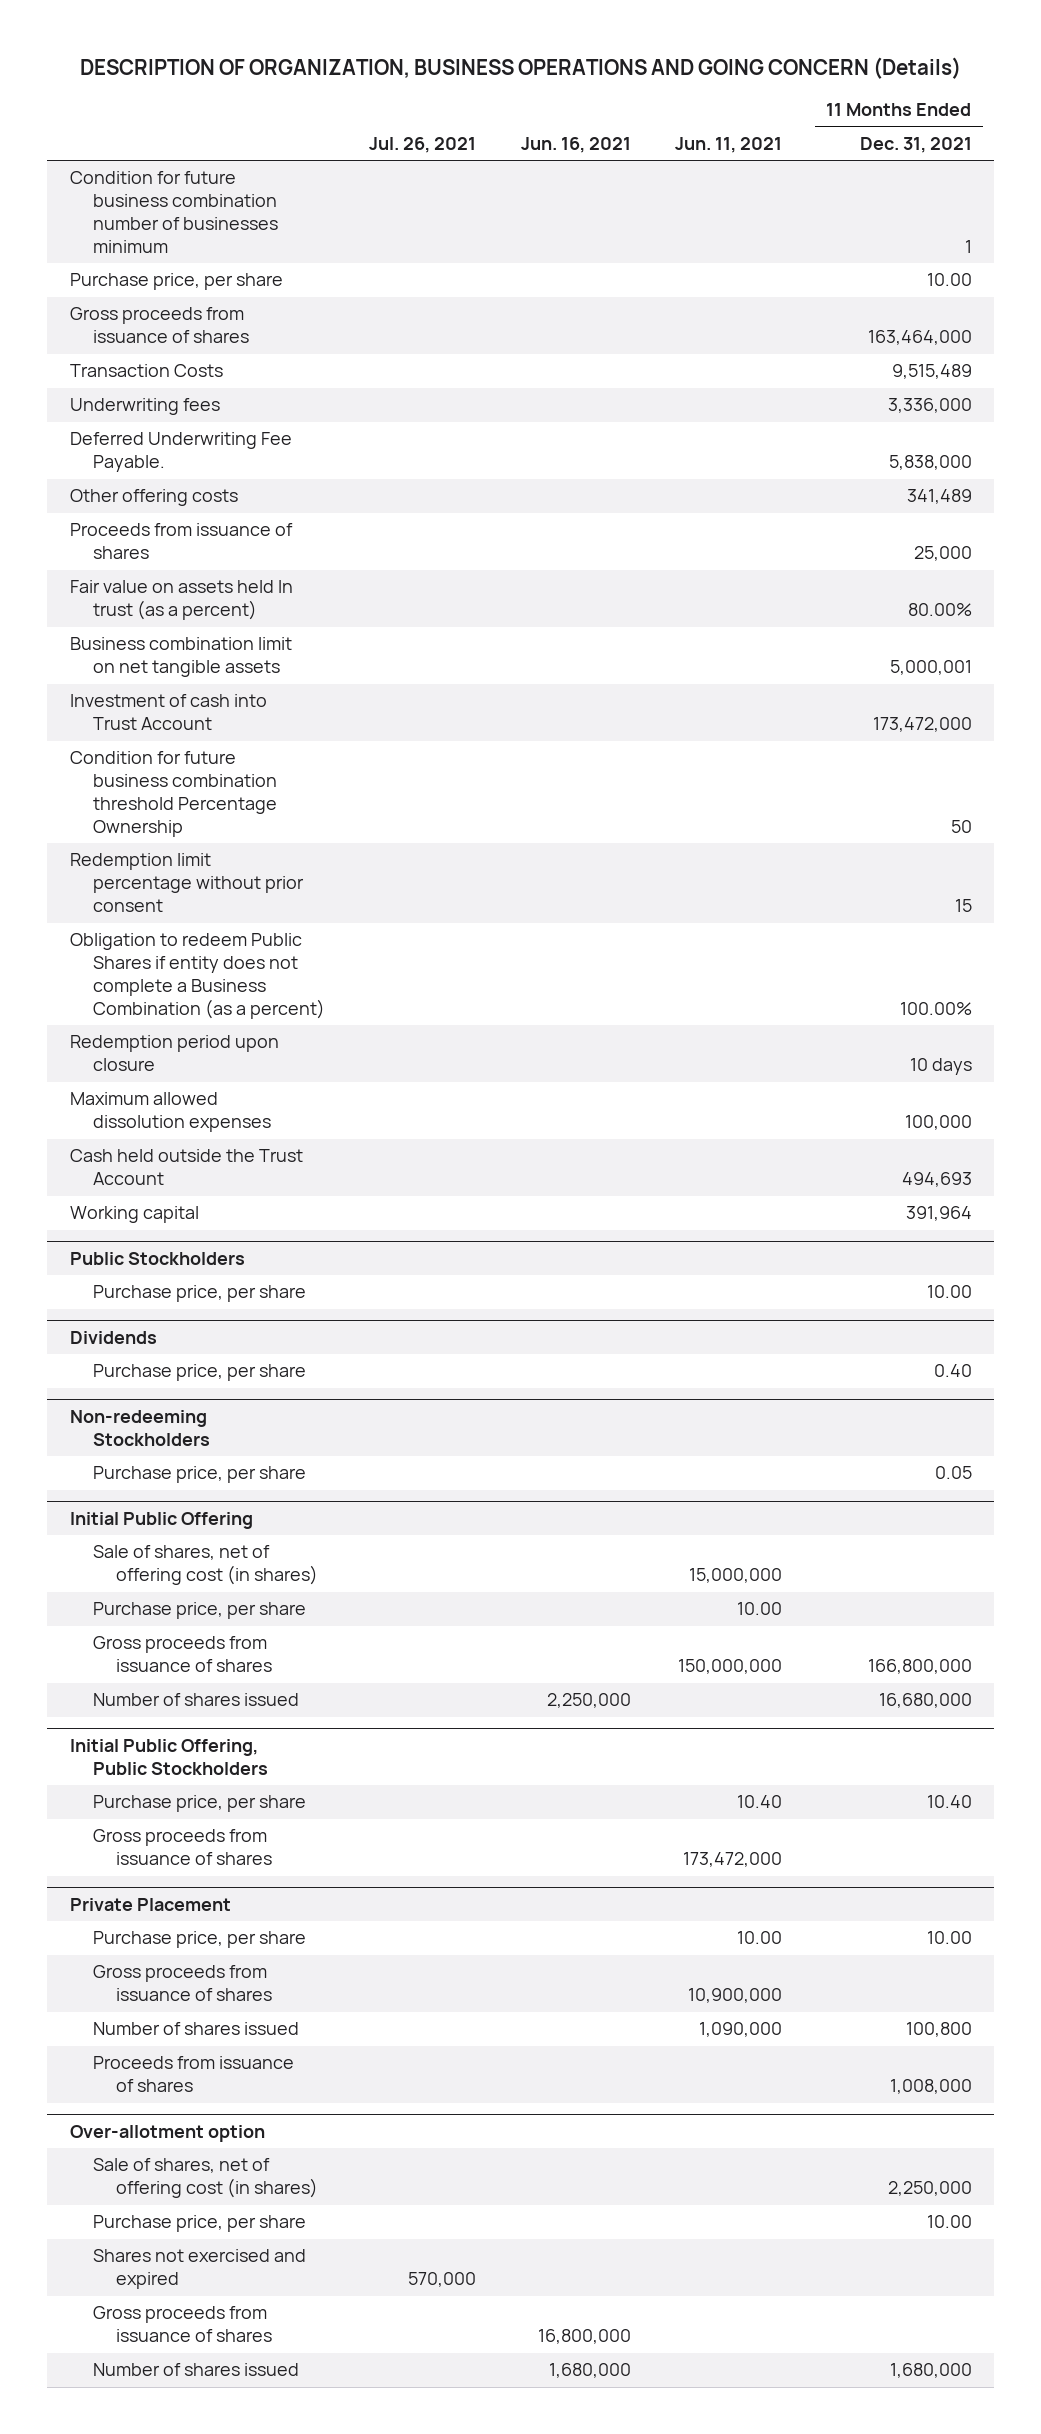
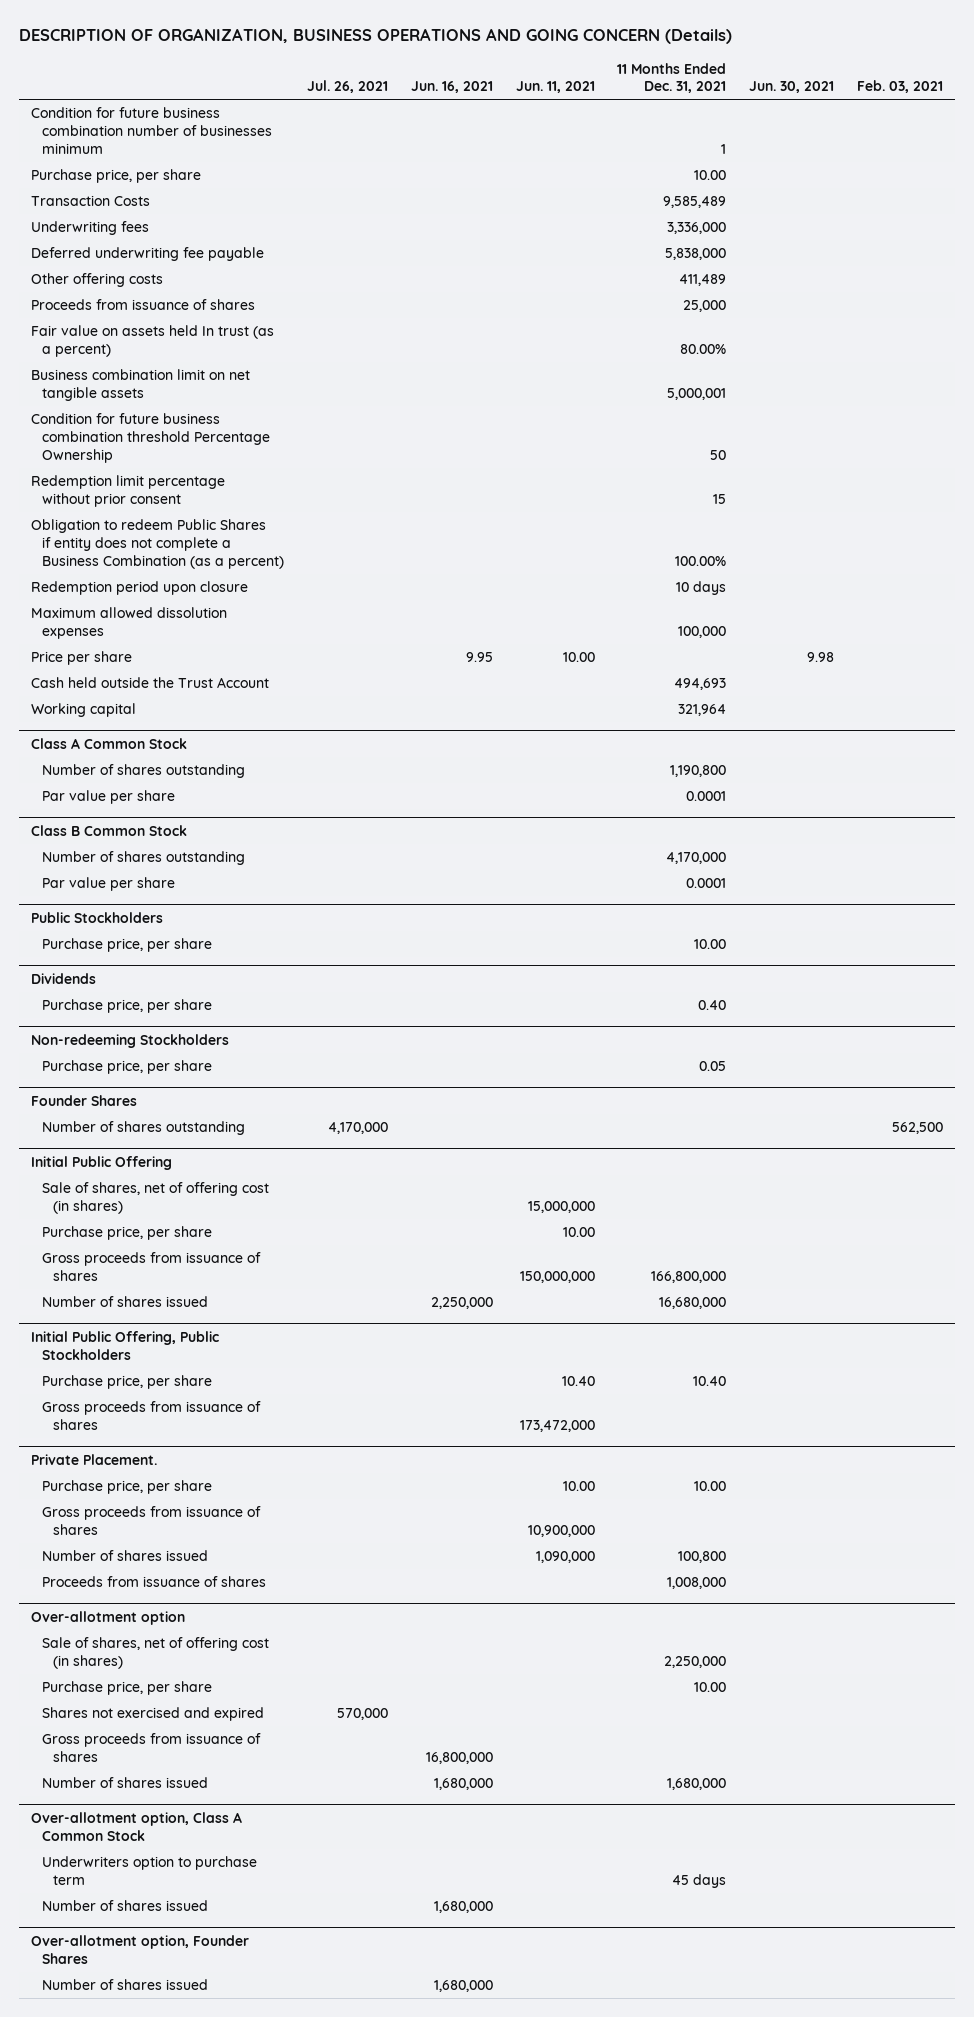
none -> [749,81,835,94] Jun. 30, 2021
none -> [857,80,944,94] Feb. 03, 2021
[69,307,249,344] Gross proceeds from issuance of shares -> none
[891,364,972,380] 9,515,489 -> [663,196,727,209] 9,585,489
[69,432,292,473] Deferred Underwriting Fee Payable. -> [30,247,264,262] Deferred underwriting fee payable
[906,489,972,505] 341,489 -> [679,274,727,287] 411,489
[69,694,267,731] Investment of cash into Trust Account -> none
none -> [30,651,132,666] Price per share
[905,1206,972,1222] 391,964 -> [678,704,727,717] 321,964
none -> [30,738,187,750] Class A Common Stock
none -> [41,764,245,779] Number of shares outstanding
none -> [41,790,175,805] Par value per share
none -> [30,825,187,837] Class B Common Stock
none -> [41,851,245,866] Number of shares outstanding
none -> [41,877,175,892] Par value per share
none -> [30,1095,137,1107] Founder Shares
none -> [41,1121,245,1136] Number of shares outstanding
[69,1897,231,1911] Private Placement -> [30,1454,157,1466] Private Placement.
none -> [30,1812,242,1841] Over-allotment option, Class A Common Stock
none -> [41,1856,257,1885] Underwriters option to purchase term
none -> [41,1900,208,1912] Number of shares issued
none -> [30,1935,249,1964] Over-allotment option, Founder Shares
none -> [41,1979,208,1991] Number of shares issued

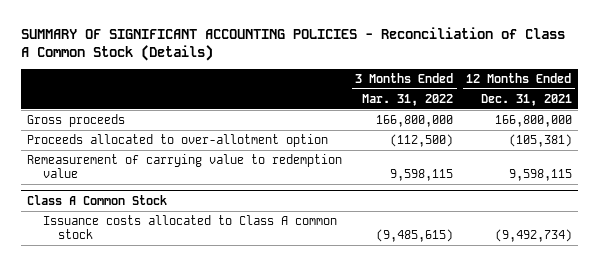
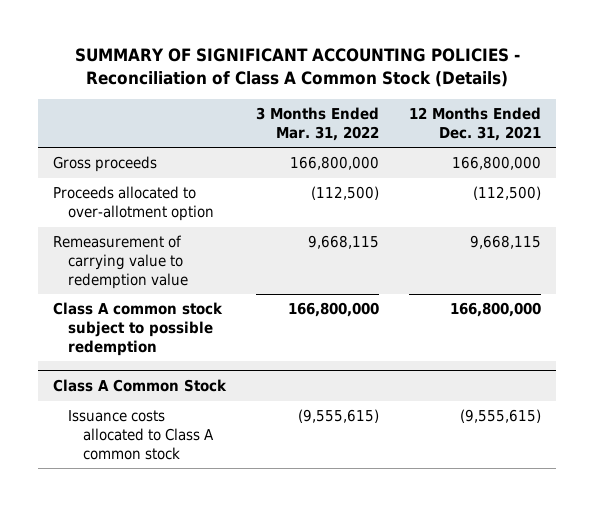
[508,134,572,148] (105,381) -> [472,186,541,201] (112,500)
[390,169,454,182] 9,598,115 -> [307,235,379,250] 9,668,115
[508,169,572,182] 9,598,115 -> [469,235,541,250] 9,668,115
none -> [53,302,224,356] Class A common stock subject to possible redemption
[376,229,454,243] (9,485,615) -> [297,409,379,424] (9,555,615)
[494,229,572,243] (9,492,734) -> [459,409,541,424] (9,555,615)

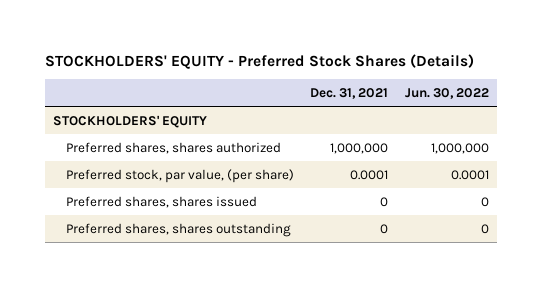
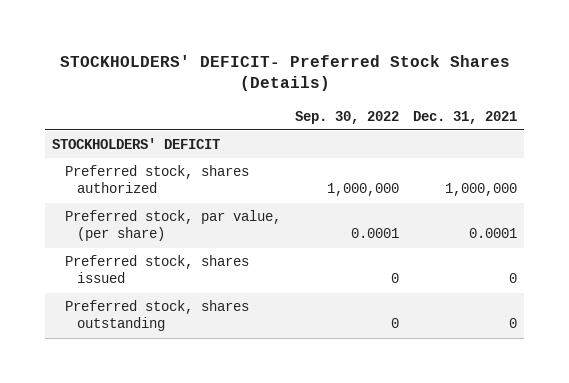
[44,53,474,69] STOCKHOLDERS' EQUITY - Preferred Stock Shares (Details) -> [59,54,510,92] STOCKHOLDERS' DEFICIT- Preferred Stock Shares (Details)
[404,87,489,99] Jun. 30, 2022 -> none
none -> [294,110,399,124] Sep. 30, 2022
[52,114,207,128] STOCKHOLDERS' EQUITY -> [52,138,221,150] STOCKHOLDERS' DEFICIT
[66,141,282,154] Preferred shares, shares authorized -> [64,165,249,194] Preferred stock, shares authorized
[66,195,258,208] Preferred shares, shares issued -> [64,255,249,284] Preferred stock, shares issued
[66,222,292,237] Preferred shares, shares outstanding -> [64,300,249,332] Preferred stock, shares outstanding

